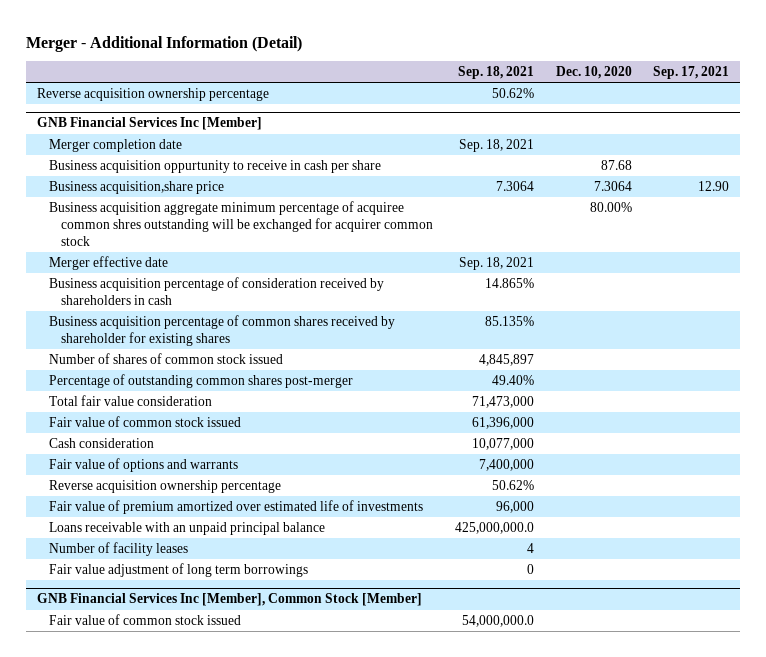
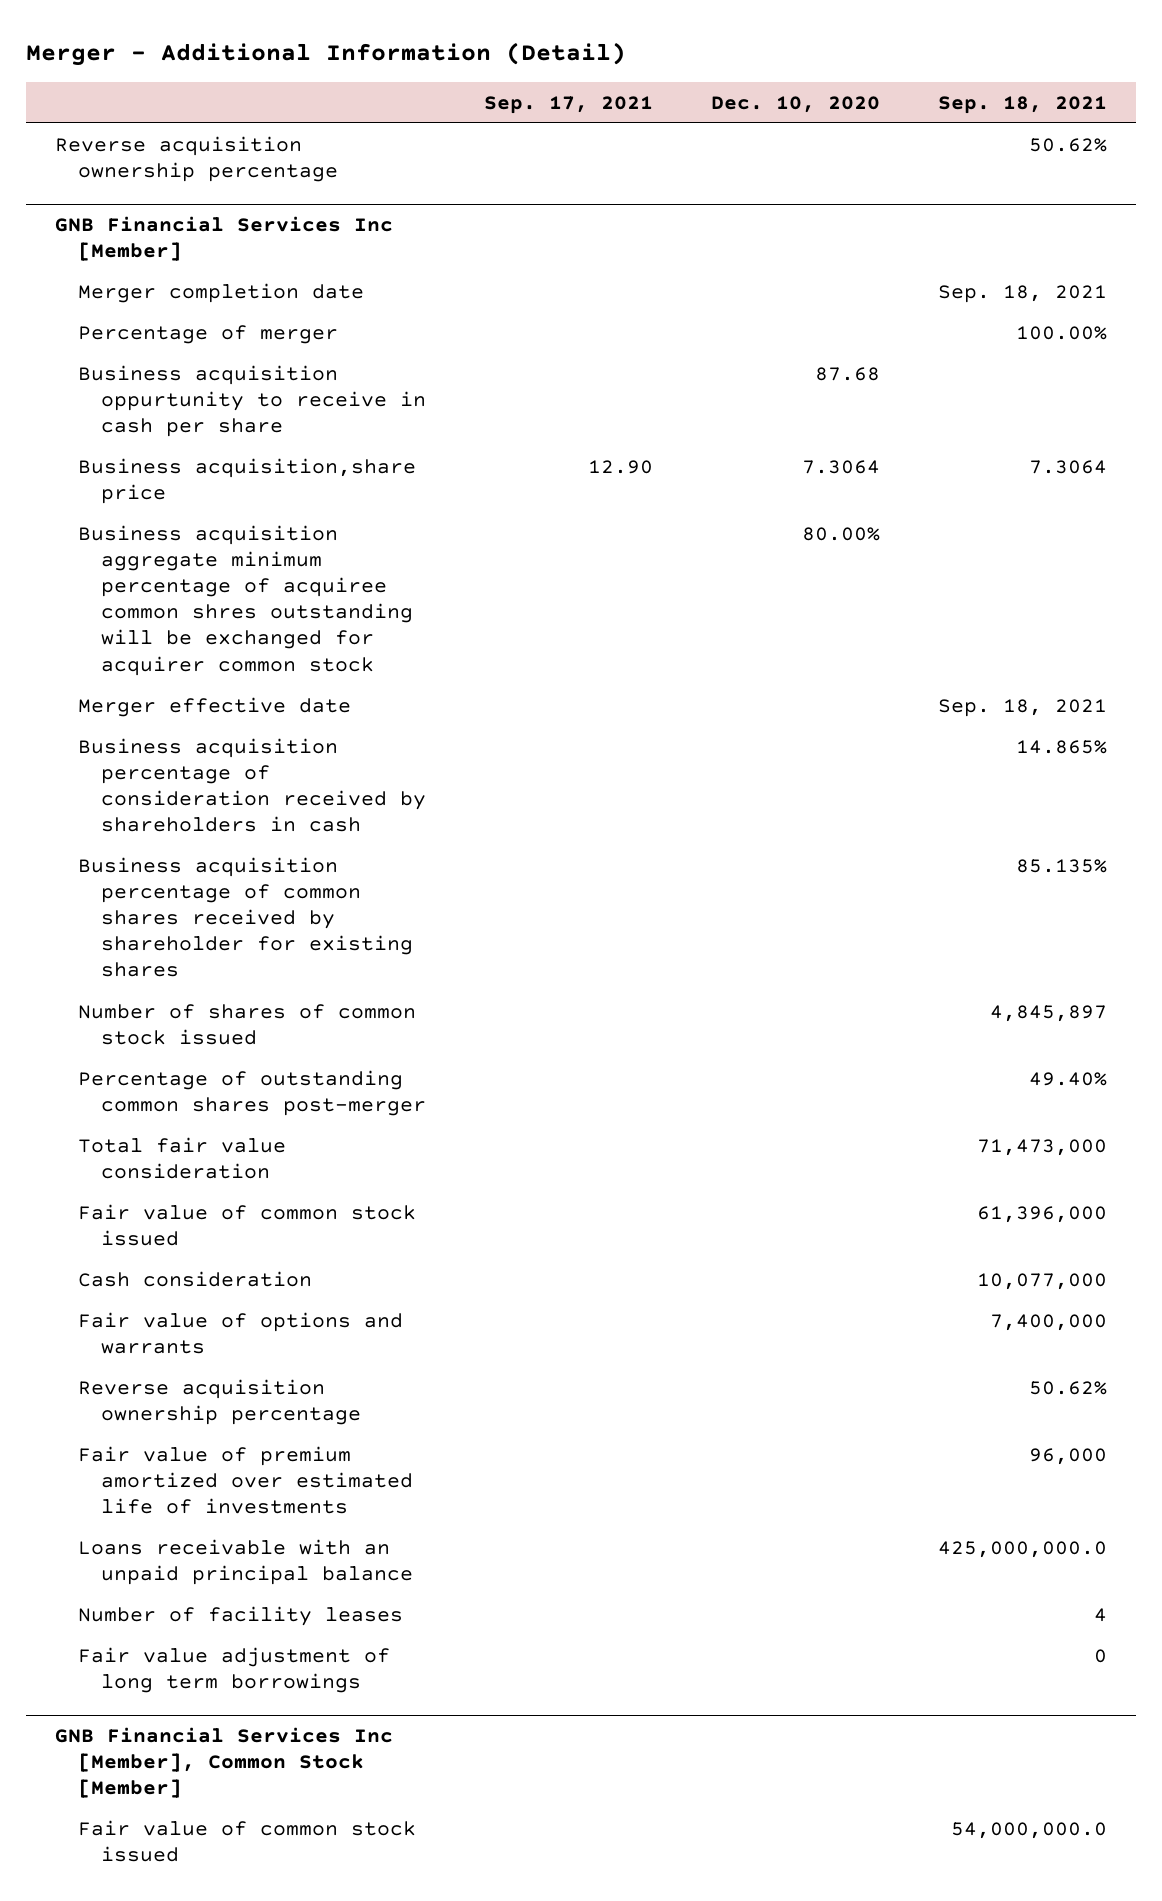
none -> [78,324,339,344] Percentage of merger

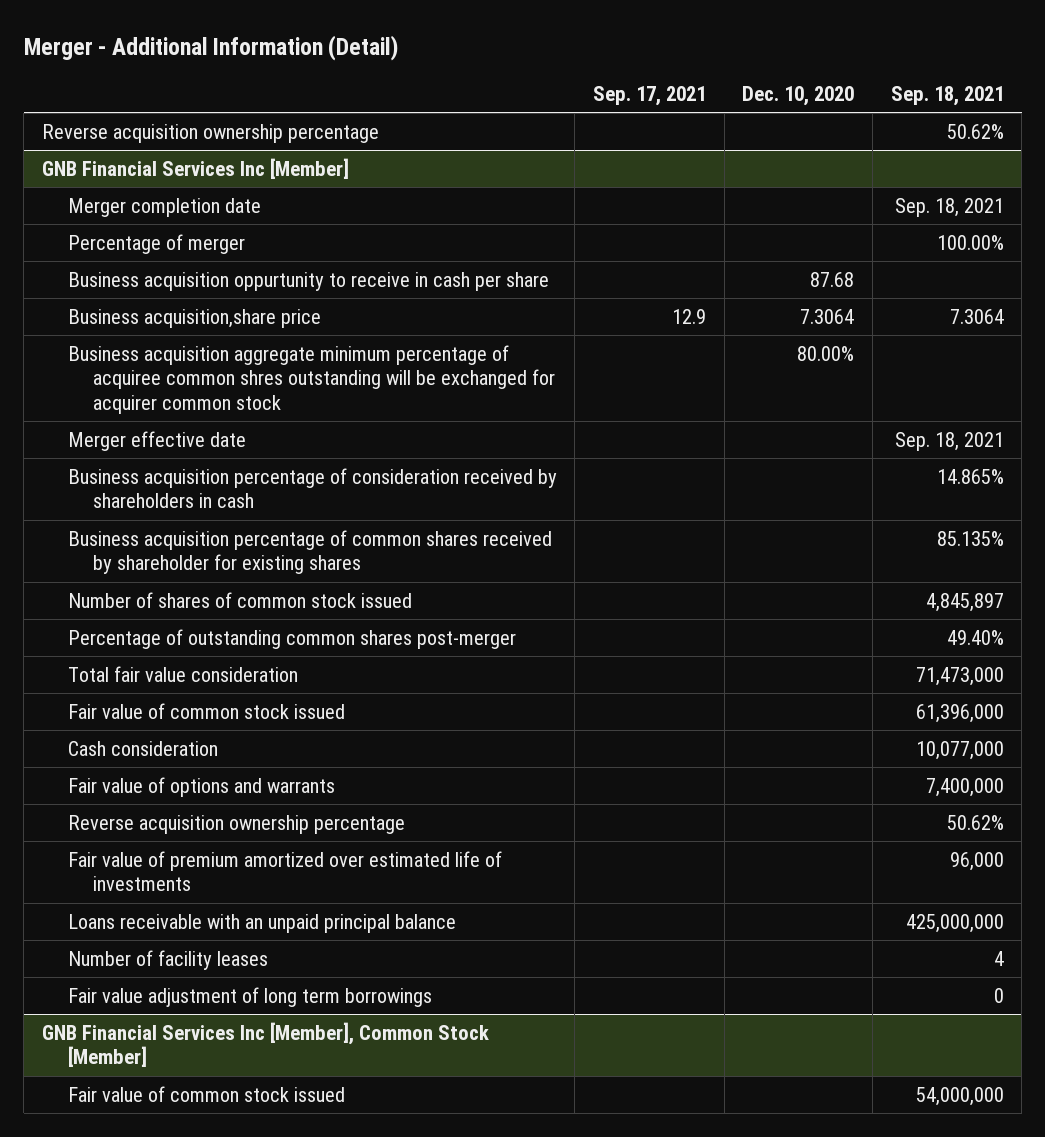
[588,459,654,474] 12.90 -> [671,308,706,324] 12.9
[938,1540,1108,1558] 425,000,000.0 -> [905,913,1004,933] 425,000,000
[951,1821,1108,1839] 54,000,000.0 -> [915,1086,1004,1106] 54,000,000

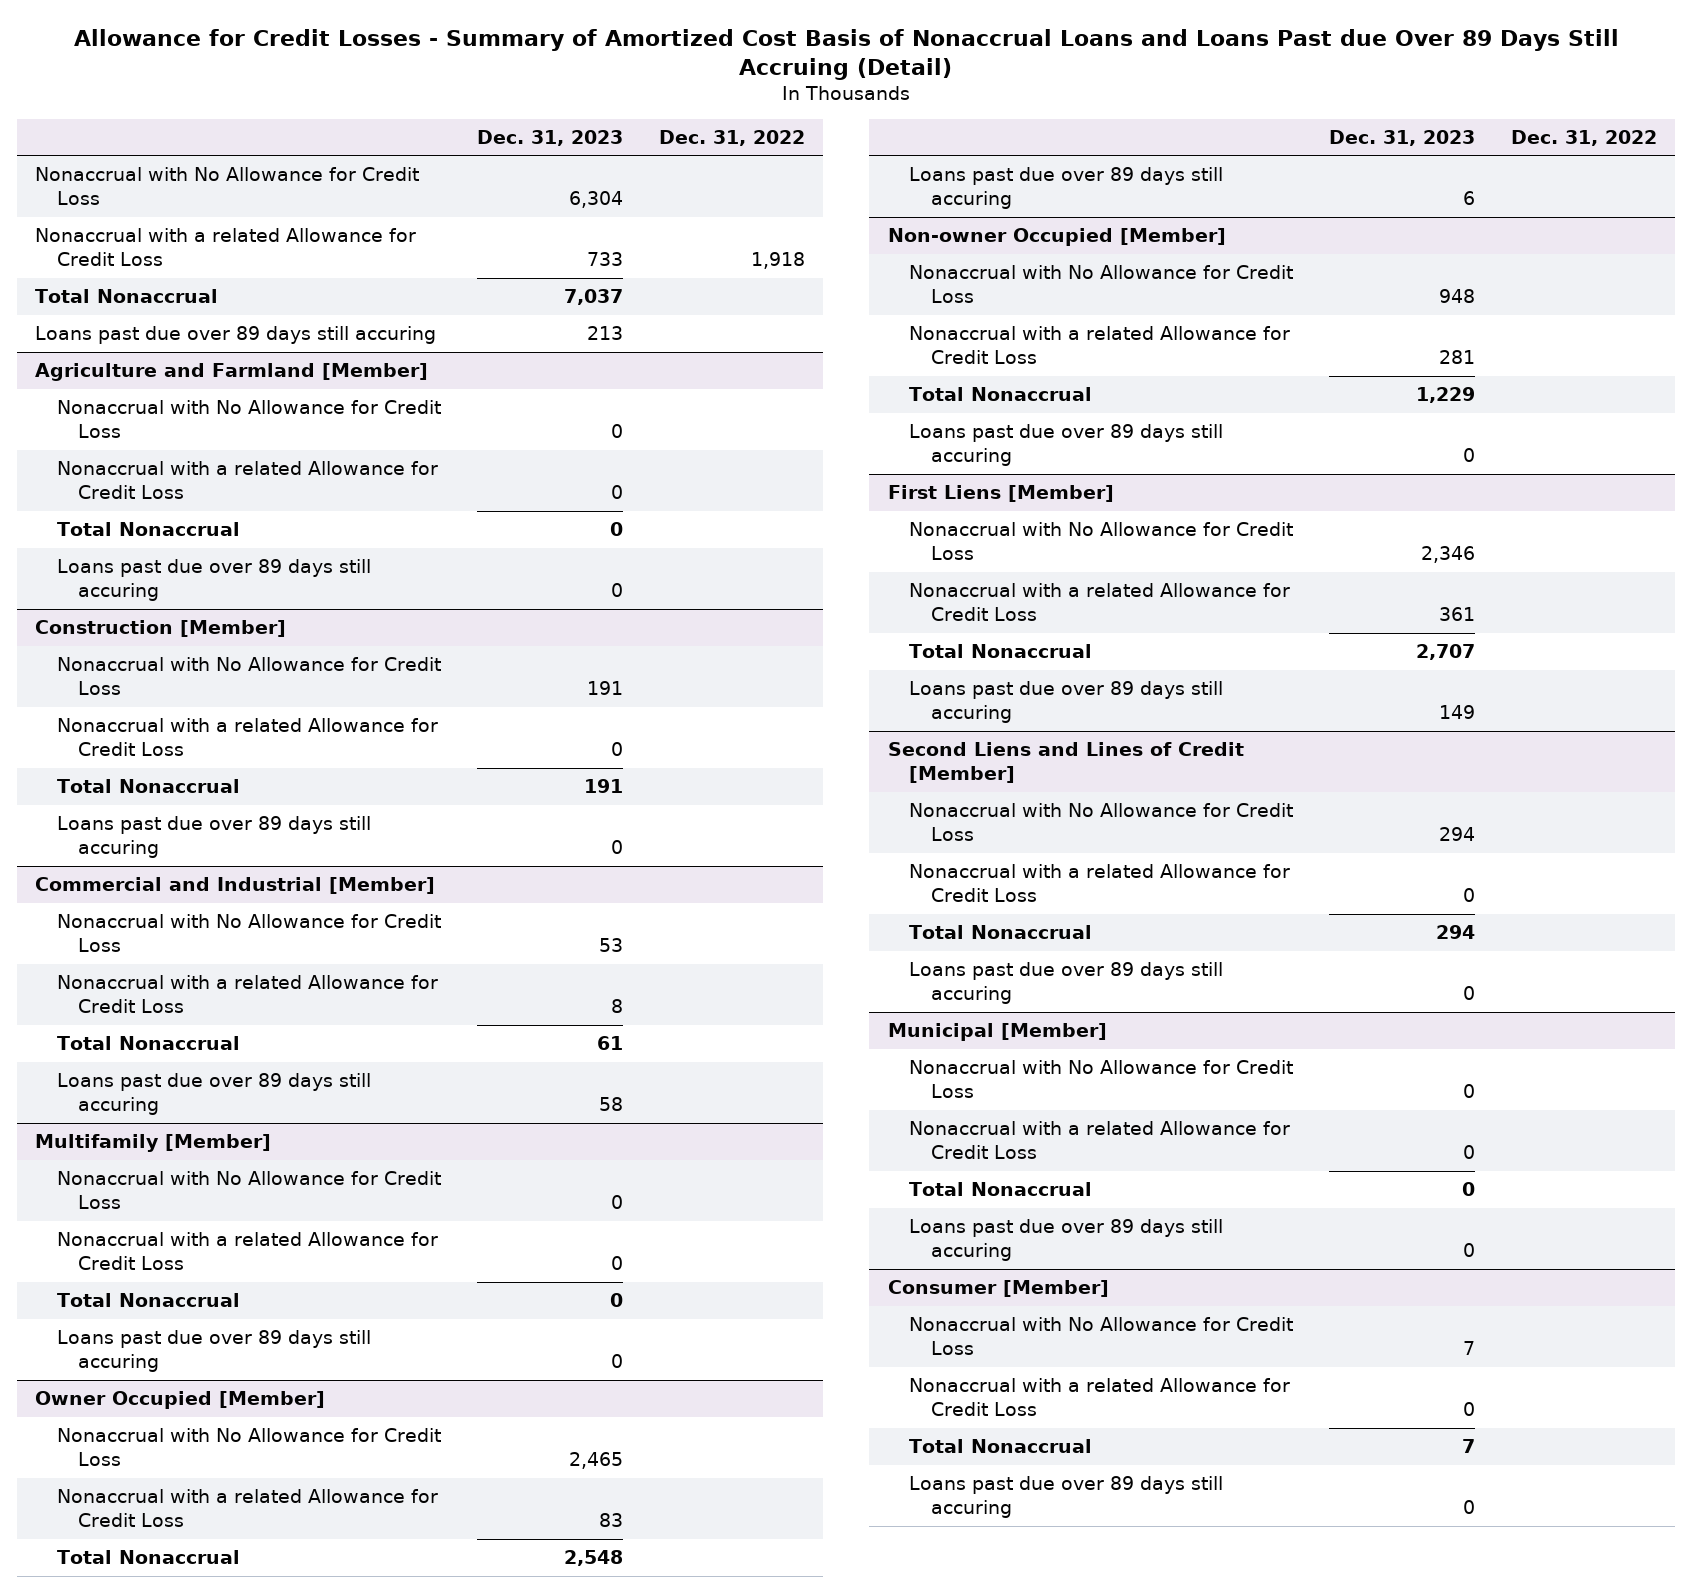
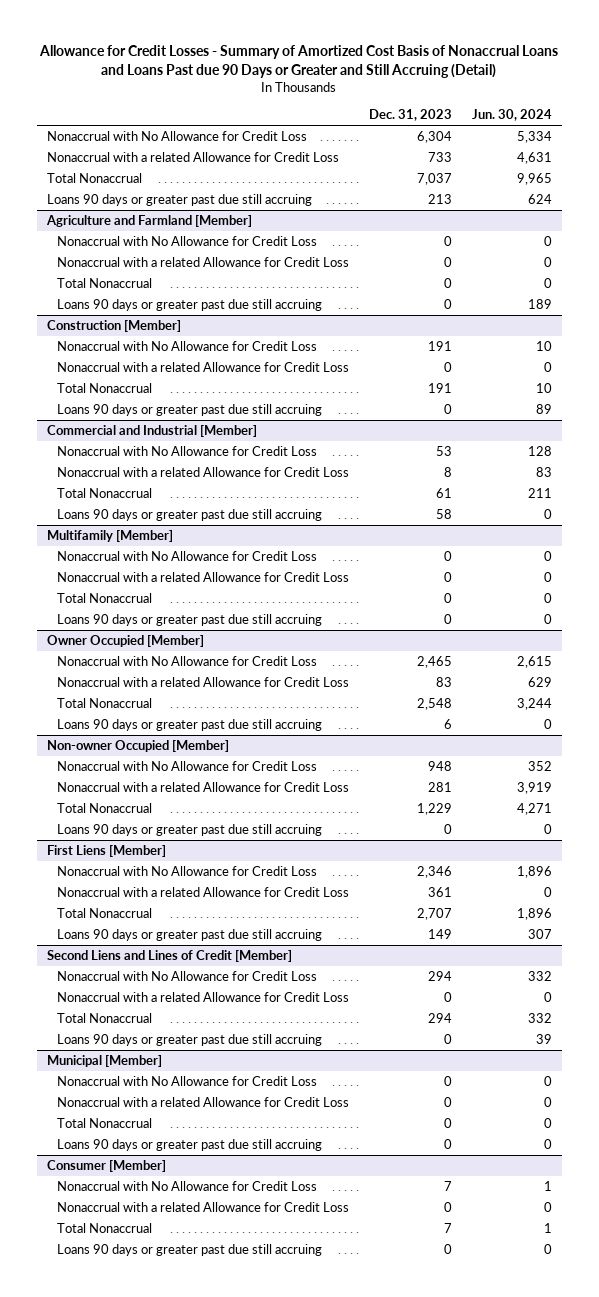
[74,28,1620,80] Allowance for Credit Losses - Summary of Amortized Cost Basis of Nonaccrual Loans and Loans Past due Over 89 Days Still Accruing (Detail) -> [39,45,559,79] Allowance for Credit Losses - Summary of Amortized Cost Basis of Nonaccrual Loans and Loans Past due 90 Days or Greater and Still Accruing (Detail)
[658,129,805,146] Dec. 31, 2022 -> none
none -> [472,109,553,122] Jun. 30, 2024
[34,326,436,345] Loans past due over 89 days still accuring -> [46,193,312,206] Loans 90 days or greater past due still accruing
[56,559,371,602] Loans past due over 89 days still accuring -> none
none -> [57,298,323,311] Loans 90 days or greater past due still accruing
[56,816,371,859] Loans past due over 89 days still accuring -> none
none -> [57,403,323,416] Loans 90 days or greater past due still accruing
[56,1073,371,1116] Loans past due over 89 days still accuring -> none
none -> [57,508,323,521] Loans 90 days or greater past due still accruing
[56,1330,371,1373] Loans past due over 89 days still accuring -> none
none -> [57,613,323,626] Loans 90 days or greater past due still accruing
[909,167,1224,210] Loans past due over 89 days still accuring -> none
none -> [57,718,323,731] Loans 90 days or greater past due still accruing
[909,424,1224,467] Loans past due over 89 days still accuring -> none
none -> [57,823,323,836] Loans 90 days or greater past due still accruing
[909,681,1224,724] Loans past due over 89 days still accuring -> [57,928,323,941] Loans 90 days or greater past due still accruing
[909,962,1224,1005] Loans past due over 89 days still accuring -> none
none -> [57,1033,323,1046] Loans 90 days or greater past due still accruing
[909,1219,1224,1262] Loans past due over 89 days still accuring -> none
none -> [57,1138,323,1151] Loans 90 days or greater past due still accruing
[909,1476,1224,1519] Loans past due over 89 days still accuring -> none
none -> [57,1243,323,1256] Loans 90 days or greater past due still accruing

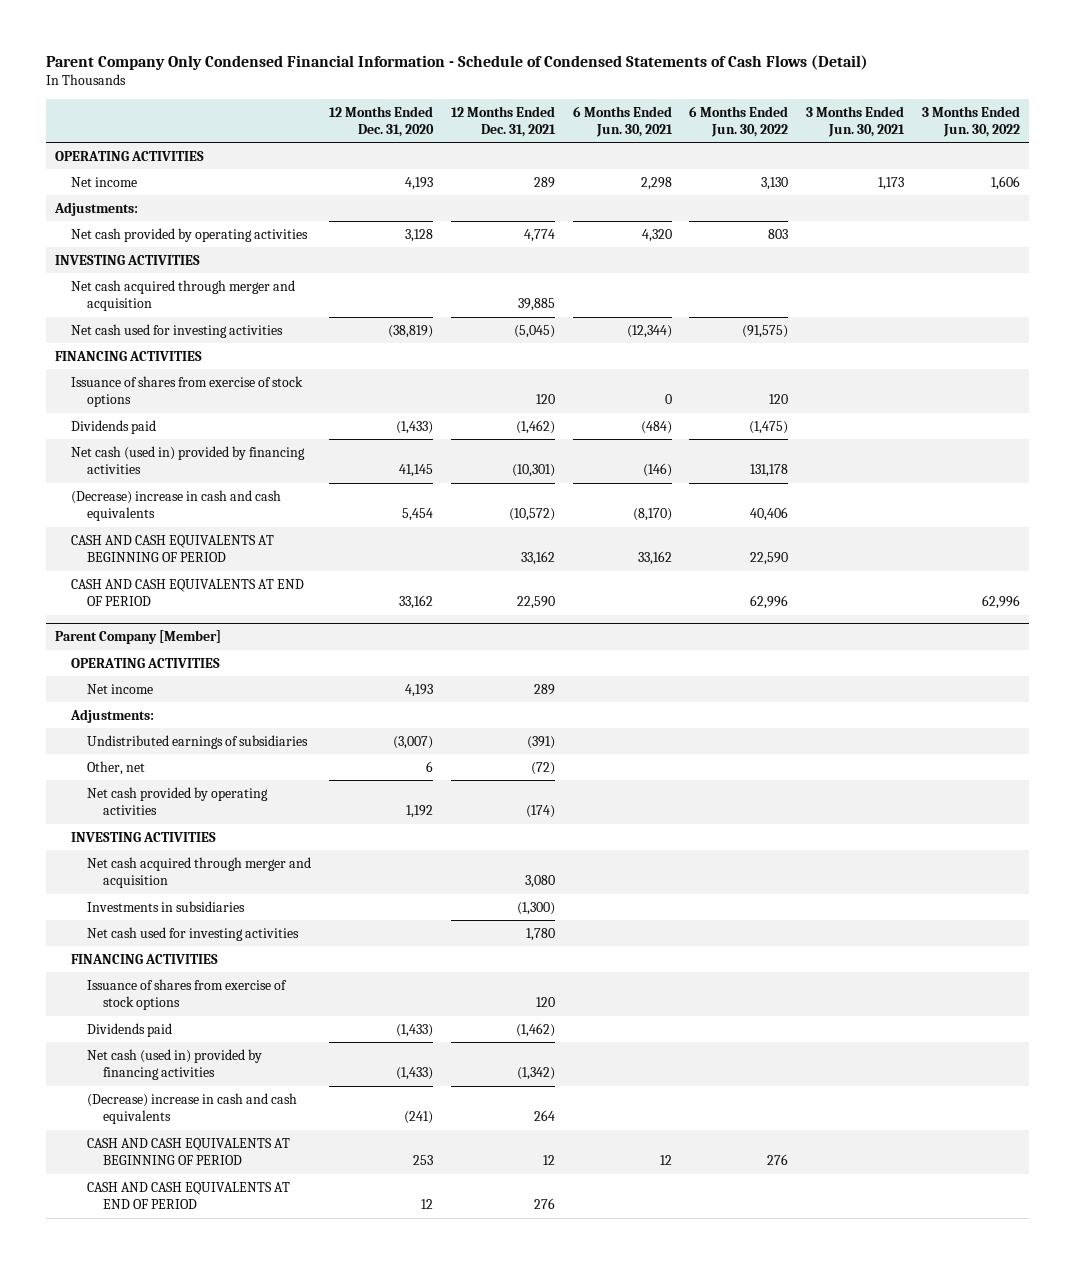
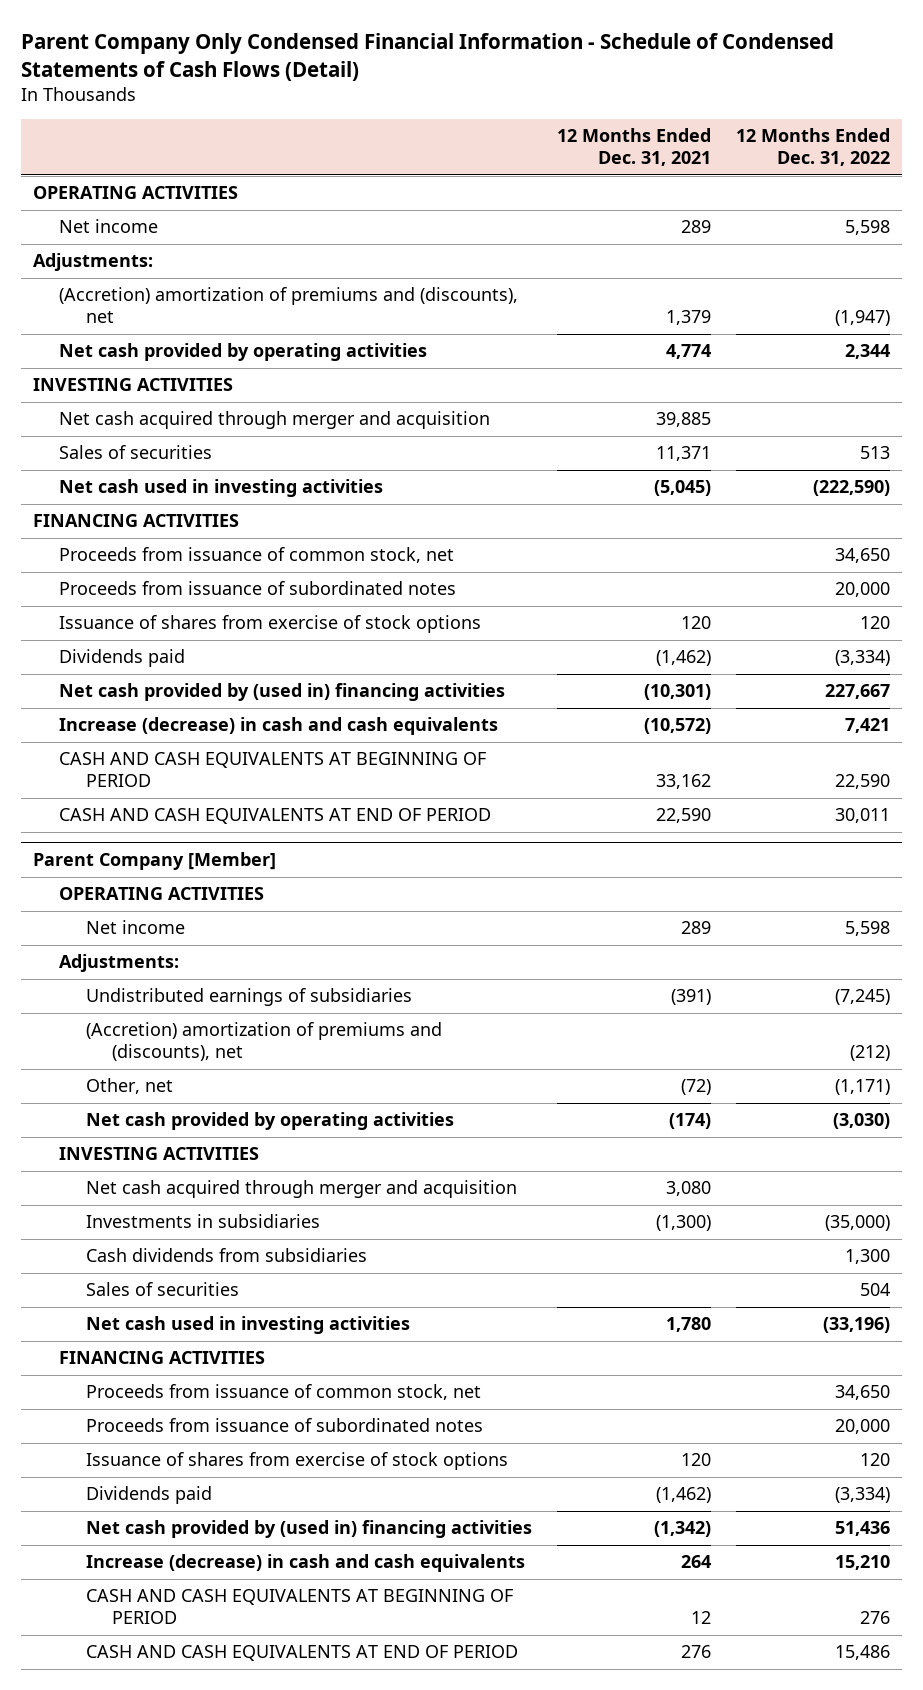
[328,105,434,137] 12 Months Ended Dec. 31, 2020 -> none
[572,105,673,137] 6 Months Ended Jun. 30, 2021 -> none
[689,105,789,137] 6 Months Ended Jun. 30, 2022 -> none
[806,105,906,137] 3 Months Ended Jun. 30, 2021 -> none
[922,105,1021,137] 3 Months Ended Jun. 30, 2022 -> none
none -> [735,128,890,167] 12 Months Ended Dec. 31, 2022
none -> [59,287,519,324] (Accretion) amortization of premiums and (discounts), net
none -> [59,445,213,460] Sales of securities
[71,323,284,338] Net cash used for investing activities -> [59,479,384,498] Net cash used in investing activities
none -> [59,547,455,564] Proceeds from issuance of common stock, net
none -> [59,581,457,596] Proceeds from issuance of subordinated notes
[71,445,306,474] Net cash (used in) provided by financing activities -> [59,683,506,702] Net cash provided by (used in) financing activities
[71,489,282,521] (Decrease) increase in cash and cash equivalents -> [59,717,499,736] Increase (decrease) in cash and cash equivalents
none -> [85,1022,442,1062] (Accretion) amortization of premiums and (discounts), net
none -> [85,1248,367,1263] Cash dividends from subsidiaries
none -> [85,1282,239,1297] Sales of securities
[87,926,300,941] Net cash used for investing activities -> [85,1316,410,1335] Net cash used in investing activities
none -> [85,1384,481,1401] Proceeds from issuance of common stock, net
none -> [85,1418,483,1433] Proceeds from issuance of subordinated notes
[87,1048,263,1080] Net cash (used in) provided by financing activities -> [85,1520,532,1539] Net cash provided by (used in) financing activities
[87,1092,298,1124] (Decrease) increase in cash and cash equivalents -> [85,1554,525,1573] Increase (decrease) in cash and cash equivalents

